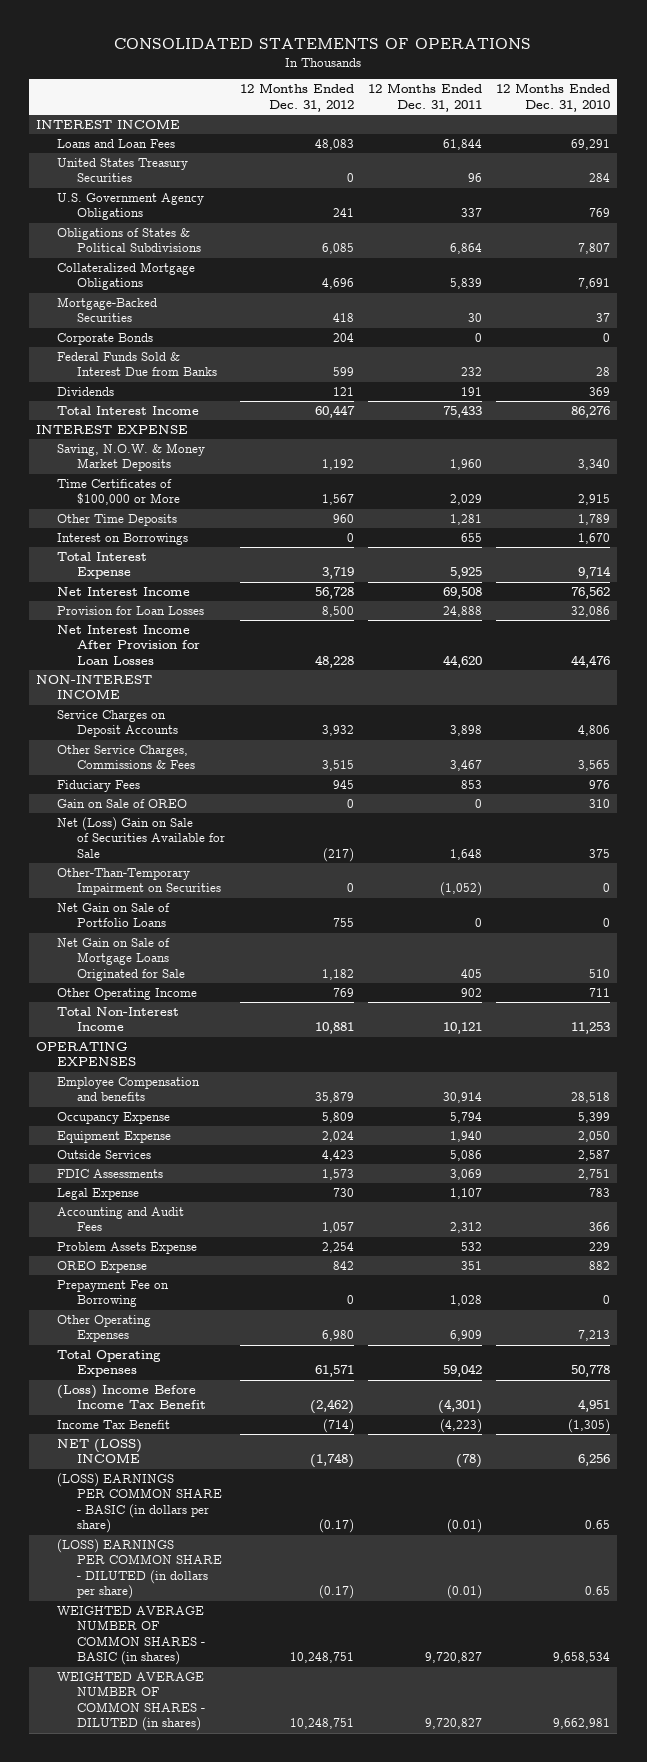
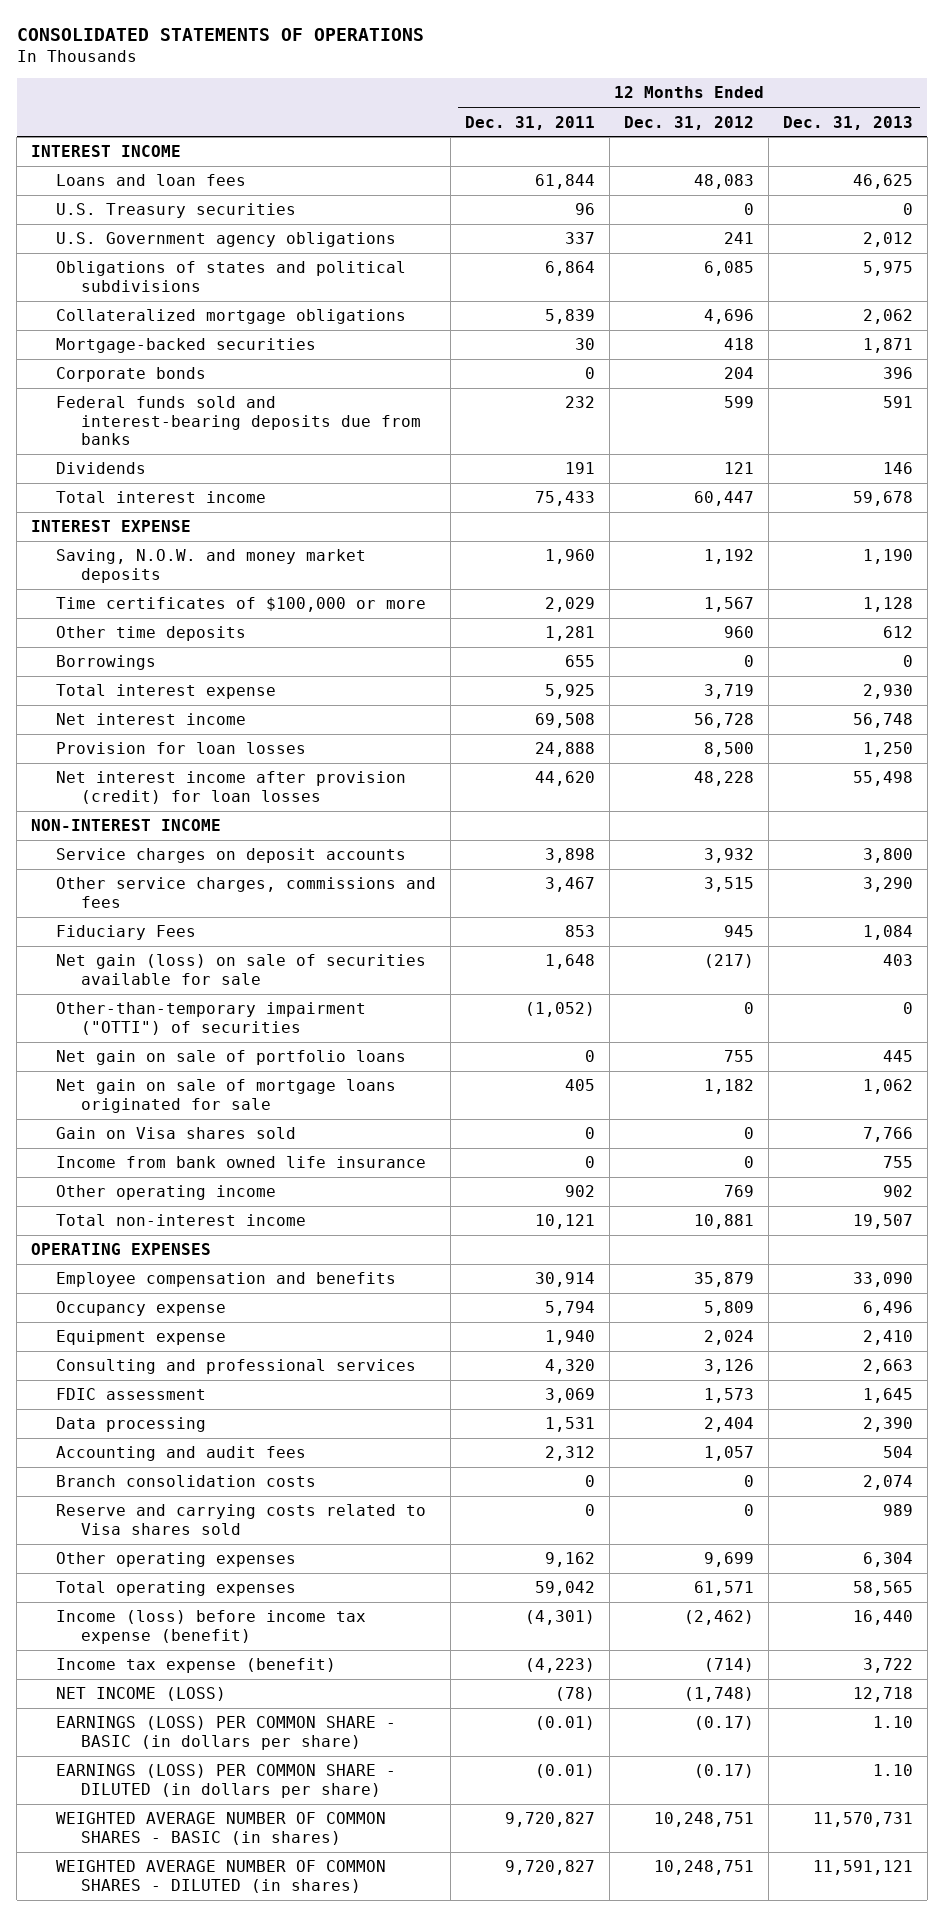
[496,83,611,112] 12 Months Ended Dec. 31, 2010 -> none
none -> [782,115,913,130] Dec. 31, 2013
[56,139,175,149] Loans and Loan Fees -> [56,174,247,187] Loans and loan fees
[56,158,188,183] United States Treasury Securities -> [56,203,297,219] U.S. Treasury securities
[56,193,204,221] U.S. Government Agency Obligations -> [56,232,397,248] U.S. Government agency obligations
[56,228,202,253] Obligations of States & Political Subdivisions -> [56,261,407,292] Obligations of states and political subdivisions
[56,262,195,291] Collateralized Mortgage Obligations -> [56,309,407,325] Collateralized mortgage obligations
[56,297,157,323] Mortgage-Backed Securities -> [56,338,317,354] Mortgage-backed securities
[56,333,153,346] Corporate Bonds -> [56,367,207,383] Corporate bonds
[56,352,218,377] Federal Funds Sold & Interest Due from Banks -> [56,396,421,446] Federal funds sold and interest-bearing deposits due from banks
[56,406,199,416] Total Interest Income -> [56,491,267,504] Total interest income
[56,443,205,472] Saving, N.O.W. & Money Market Deposits -> [56,549,367,583] Saving, N.O.W. and money market deposits
[56,479,181,506] Time Certificates of $100,000 or More -> [56,597,427,613] Time certificates of $100,000 or more
[56,514,177,527] Other Time Deposits -> [56,626,247,642] Other time deposits
[56,533,188,546] Interest on Borrowings -> [56,655,157,671] Borrowings
[56,552,147,580] Total Interest Expense -> [56,684,277,700] Total interest expense
[56,587,190,597] Net Interest Income -> [56,713,247,726] Net interest income
[56,606,204,616] Provision for Loan Losses -> [56,742,307,755] Provision for loan losses
[56,625,201,665] Net Interest Income After Provision for Loan Losses -> [56,771,407,804] Net interest income after provision (credit) for loan losses
[56,710,179,738] Service Charges on Deposit Accounts -> [56,848,407,864] Service charges on deposit accounts
[56,745,196,770] Other Service Charges, Commissions & Fees -> [56,877,437,908] Other service charges, commissions and fees
[56,799,187,809] Gain on Sale of OREO -> none
[56,817,226,858] Net (Loss) Gain on Sale of Securities Available for Sale -> [56,954,427,985] Net gain (loss) on sale of securities available for sale
[56,868,222,896] Other-Than-Temporary Impairment on Securities -> [56,1002,367,1035] Other-than-temporary impairment ("OTTI") of securities
[56,903,170,928] Net Gain on Sale of Portfolio Loans -> [56,1050,407,1066] Net gain on sale of portfolio loans
[56,938,186,981] Net Gain on Sale of Mortgage Loans Originated for Sale -> [56,1079,397,1113] Net gain on sale of mortgage loans originated for sale
none -> [56,1127,297,1140] Gain on Visa shares sold
none -> [56,1156,427,1169] Income from bank owned life insurance
[56,988,197,1001] Other Operating Income -> [56,1185,277,1201] Other operating income
[56,1007,179,1032] Total Non-Interest Income -> [56,1214,307,1227] Total non-interest income
[56,1188,139,1201] Legal Expense -> none
[56,1242,197,1255] Problem Assets Expense -> none
[56,1261,147,1274] OREO Expense -> none
[56,1280,169,1308] Prepayment Fee on Borrowing -> none
[56,1077,200,1102] Employee Compensation and benefits -> [56,1272,397,1288] Employee compensation and benefits
[56,1112,170,1125] Occupancy Expense -> [56,1301,227,1317] Occupancy expense
[56,1131,171,1144] Equipment Expense -> [56,1330,227,1346] Equipment expense
[56,1150,151,1160] Outside Services -> [56,1359,417,1375] Consulting and professional services
[321,1150,354,1162] 4,423 -> [703,1359,754,1375] 3,126
[449,1150,482,1162] 5,086 -> [544,1359,595,1375] 4,320
[56,1169,163,1179] FDIC Assessments -> [56,1388,207,1401] FDIC assessment
none -> [56,1417,207,1433] Data processing
[56,1207,184,1232] Accounting and Audit Fees -> [56,1446,307,1462] Accounting and audit fees
none -> [56,1475,317,1488] Branch consolidation costs
none -> [56,1504,427,1535] Reserve and carrying costs related to Visa shares sold
[56,1315,151,1343] Other Operating Expenses -> [56,1552,297,1568] Other operating expenses
[321,1330,354,1342] 6,980 -> [703,1552,754,1568] 9,699
[449,1330,482,1342] 6,909 -> [544,1552,595,1568] 9,162
[56,1350,161,1378] Total Operating Expenses -> [56,1581,297,1597] Total operating expenses
[56,1385,207,1410] (Loss) Income Before Income Tax Benefit -> [56,1610,367,1644] Income (loss) before income tax expense (benefit)
[56,1420,170,1430] Income Tax Benefit -> [56,1658,337,1674] Income tax expense (benefit)
[56,1439,142,1464] NET (LOSS) INCOME -> [56,1687,227,1702] NET INCOME (LOSS)
[56,1473,223,1534] (LOSS) EARNINGS PER COMMON SHARE - BASIC (in dollars per share) -> [56,1716,397,1750] EARNINGS (LOSS) PER COMMON SHARE - BASIC (in dollars per share)
[56,1539,223,1600] (LOSS) EARNINGS PER COMMON SHARE - DILUTED (in dollars per share) -> [56,1764,397,1798] EARNINGS (LOSS) PER COMMON SHARE - DILUTED (in dollars per share)

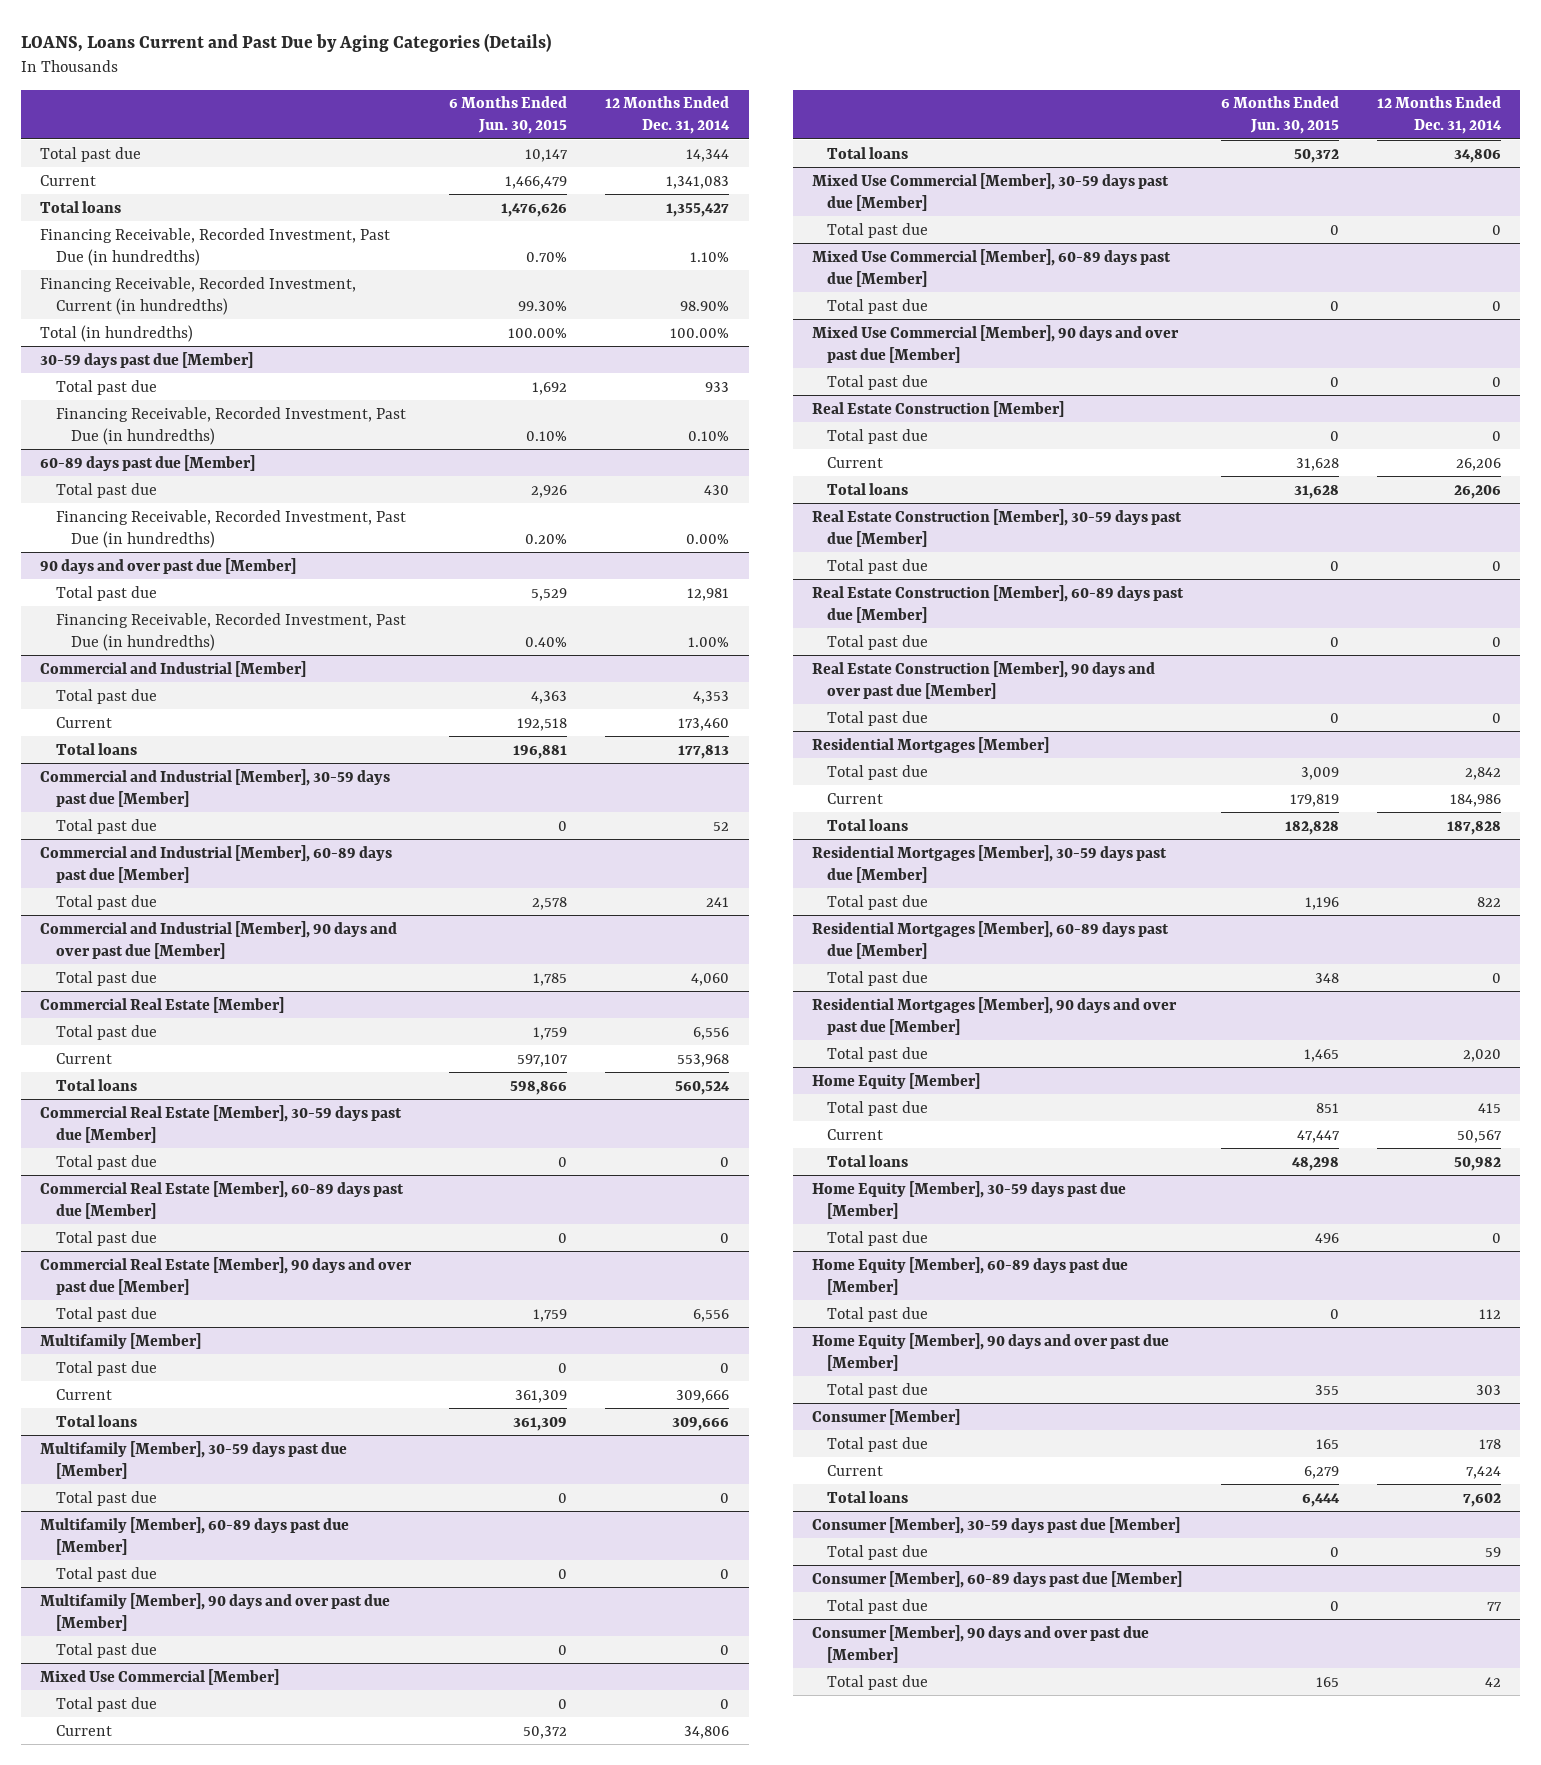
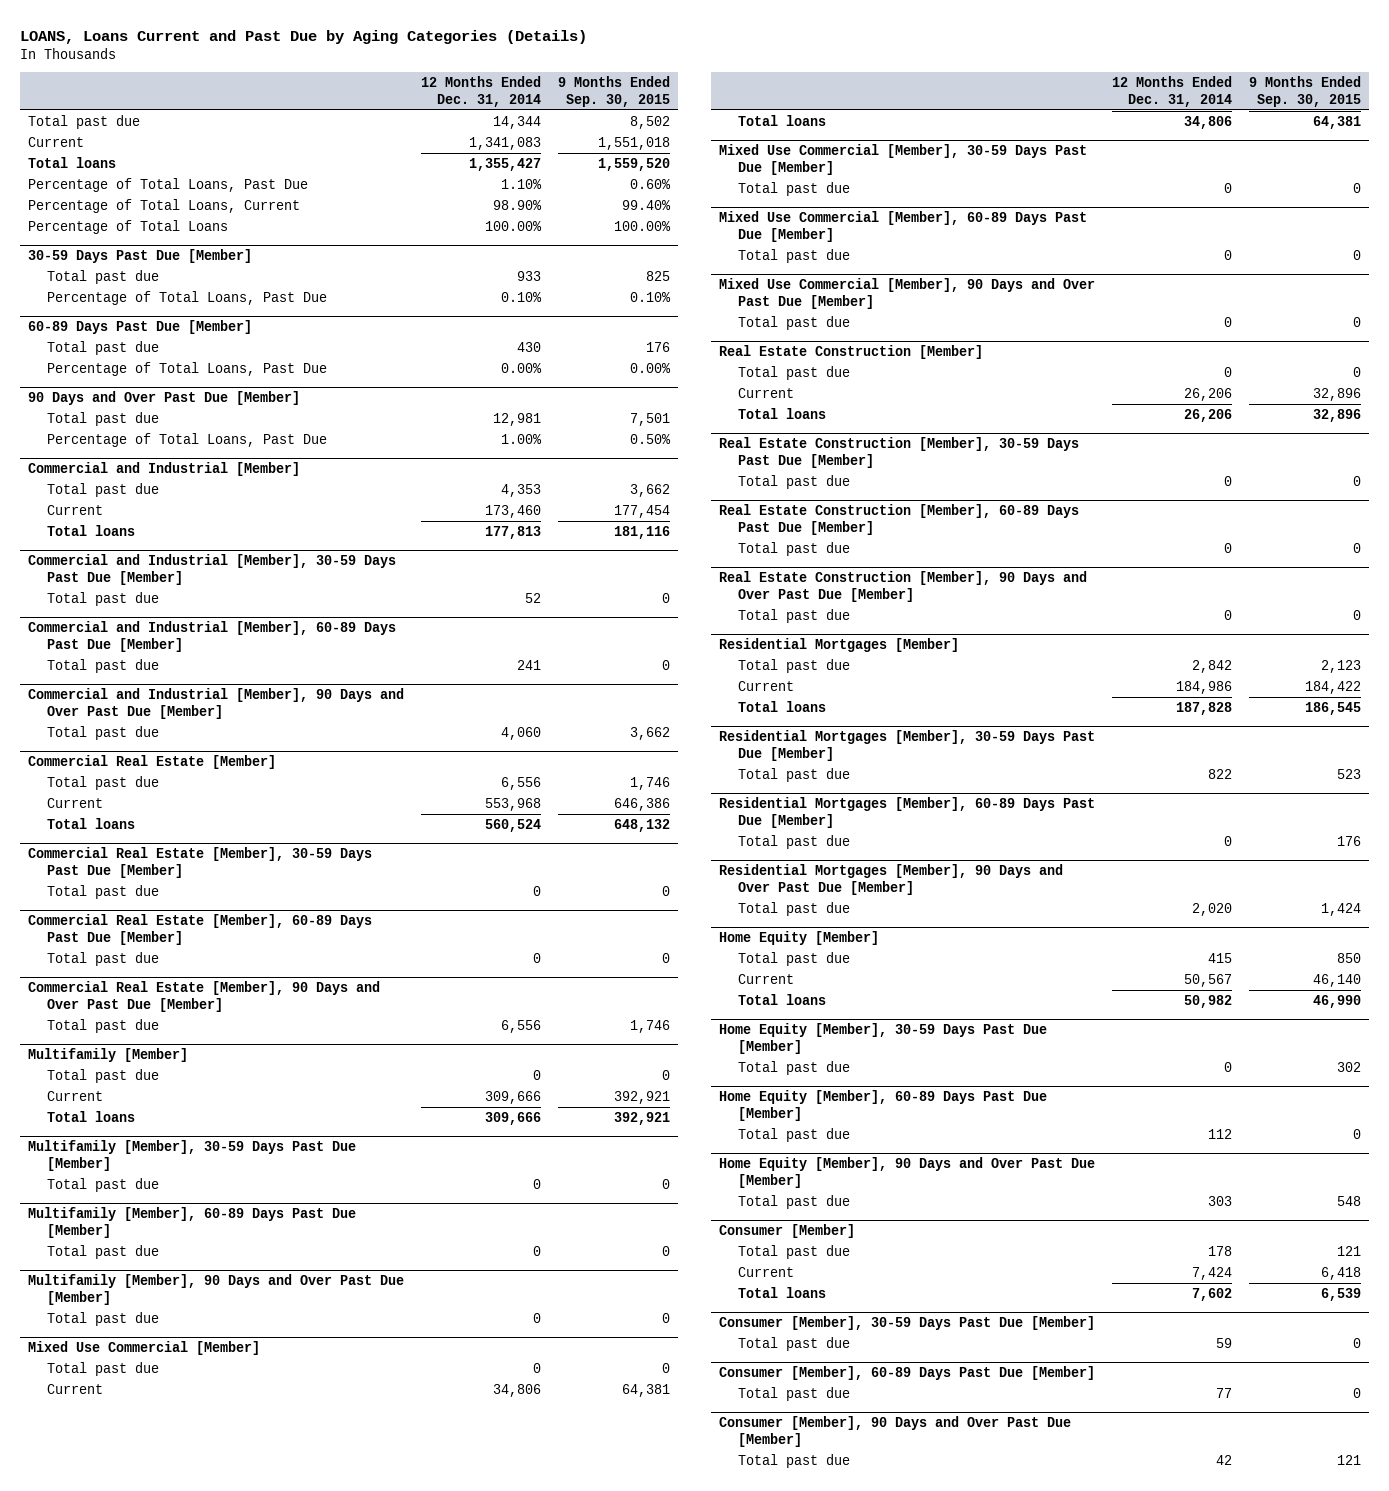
[449,96,568,135] 6 Months Ended Jun. 30, 2015 -> none
none -> [557,75,670,107] 9 Months Ended Sep. 30, 2015
[40,227,391,266] Financing Receivable, Recorded Investment, Past Due (in hundredths) -> [28,177,309,192] Percentage of Total Loans, Past Due
[40,276,357,315] Financing Receivable, Recorded Investment, Current (in hundredths) -> [28,198,301,213] Percentage of Total Loans, Current
[40,324,194,342] Total (in hundredths) -> [28,219,229,234] Percentage of Total Loans
[40,351,254,368] 30-59 days past due [Member] -> [28,249,253,264] 30-59 Days Past Due [Member]
[55,406,406,445] Financing Receivable, Recorded Investment, Past Due (in hundredths) -> [47,290,328,305] Percentage of Total Loans, Past Due
[40,454,256,471] 60-89 days past due [Member] -> [28,320,253,335] 60-89 Days Past Due [Member]
[55,509,406,548] Financing Receivable, Recorded Investment, Past Due (in hundredths) -> [47,361,328,376] Percentage of Total Loans, Past Due
[40,557,297,574] 90 days and over past due [Member] -> [28,391,301,406] 90 Days and Over Past Due [Member]
[55,612,406,651] Financing Receivable, Recorded Investment, Past Due (in hundredths) -> [47,432,328,447] Percentage of Total Loans, Past Due
[40,768,391,807] Commercial and Industrial [Member], 30-59 days past due [Member] -> [28,554,397,586] Commercial and Industrial [Member], 30-59 Days Past Due [Member]
[40,844,393,883] Commercial and Industrial [Member], 60-89 days past due [Member] -> [28,621,397,653] Commercial and Industrial [Member], 60-89 Days Past Due [Member]
[40,920,398,959] Commercial and Industrial [Member], 90 days and over past due [Member] -> [28,688,405,720] Commercial and Industrial [Member], 90 Days and Over Past Due [Member]
[40,1104,403,1143] Commercial Real Estate [Member], 30-59 days past due [Member] -> [28,847,373,879] Commercial Real Estate [Member], 30-59 Days Past Due [Member]
[40,1180,405,1219] Commercial Real Estate [Member], 60-89 days past due [Member] -> [28,914,373,946] Commercial Real Estate [Member], 60-89 Days Past Due [Member]
[40,1256,413,1295] Commercial Real Estate [Member], 90 days and over past due [Member] -> [28,981,381,1013] Commercial Real Estate [Member], 90 Days and Over Past Due [Member]
[40,1440,348,1479] Multifamily [Member], 30-59 days past due [Member] -> [28,1140,357,1172] Multifamily [Member], 30-59 Days Past Due [Member]
[40,1516,350,1555] Multifamily [Member], 60-89 days past due [Member] -> [28,1207,357,1239] Multifamily [Member], 60-89 Days Past Due [Member]
[40,1592,391,1631] Multifamily [Member], 90 days and over past due [Member] -> [28,1274,405,1306] Multifamily [Member], 90 Days and Over Past Due [Member]
[811,172,1169,211] Mixed Use Commercial [Member], 30-59 days past due [Member] -> [719,144,1088,176] Mixed Use Commercial [Member], 30-59 Days Past Due [Member]
[811,248,1171,287] Mixed Use Commercial [Member], 60-89 days past due [Member] -> [719,211,1088,243] Mixed Use Commercial [Member], 60-89 Days Past Due [Member]
[811,324,1179,363] Mixed Use Commercial [Member], 90 days and over past due [Member] -> [719,278,1096,310] Mixed Use Commercial [Member], 90 Days and Over Past Due [Member]
[811,508,1182,547] Real Estate Construction [Member], 30-59 days past due [Member] -> [719,437,1080,469] Real Estate Construction [Member], 30-59 Days Past Due [Member]
[811,584,1184,623] Real Estate Construction [Member], 60-89 days past due [Member] -> [719,504,1080,536] Real Estate Construction [Member], 60-89 Days Past Due [Member]
[811,660,1155,699] Real Estate Construction [Member], 90 days and over past due [Member] -> [719,571,1088,603] Real Estate Construction [Member], 90 Days and Over Past Due [Member]
[811,844,1167,883] Residential Mortgages [Member], 30-59 days past due [Member] -> [719,730,1096,762] Residential Mortgages [Member], 30-59 Days Past Due [Member]
[811,920,1169,959] Residential Mortgages [Member], 60-89 days past due [Member] -> [719,797,1096,829] Residential Mortgages [Member], 60-89 Days Past Due [Member]
[811,996,1177,1035] Residential Mortgages [Member], 90 days and over past due [Member] -> [719,864,1064,896] Residential Mortgages [Member], 90 Days and Over Past Due [Member]
[811,1180,1126,1219] Home Equity [Member], 30-59 days past due [Member] -> [719,1023,1048,1055] Home Equity [Member], 30-59 Days Past Due [Member]
[811,1256,1128,1295] Home Equity [Member], 60-89 days past due [Member] -> [719,1090,1048,1122] Home Equity [Member], 60-89 Days Past Due [Member]
[811,1332,1169,1371] Home Equity [Member], 90 days and over past due [Member] -> [719,1157,1096,1189] Home Equity [Member], 90 Days and Over Past Due [Member]
[811,1516,1180,1534] Consumer [Member], 30-59 days past due [Member] -> [719,1316,1096,1331] Consumer [Member], 30-59 Days Past Due [Member]
[811,1570,1182,1588] Consumer [Member], 60-89 days past due [Member] -> [719,1366,1096,1381] Consumer [Member], 60-89 Days Past Due [Member]
[811,1624,1149,1663] Consumer [Member], 90 days and over past due [Member] -> [719,1416,1072,1448] Consumer [Member], 90 Days and Over Past Due [Member]

